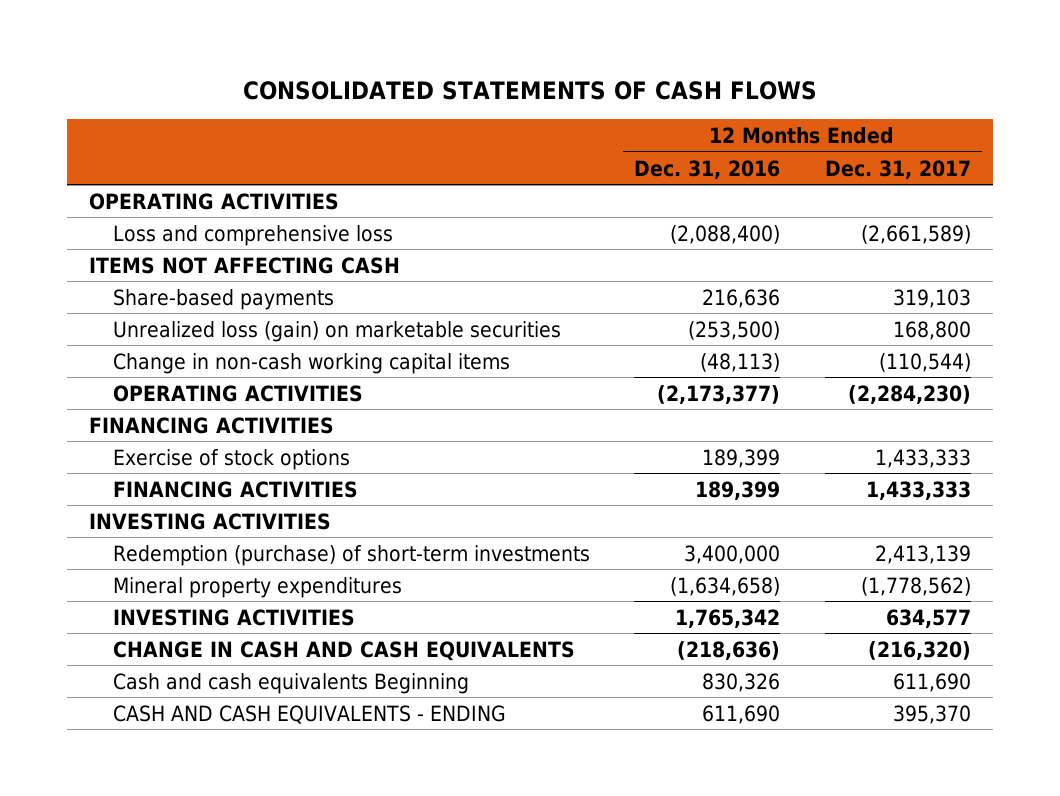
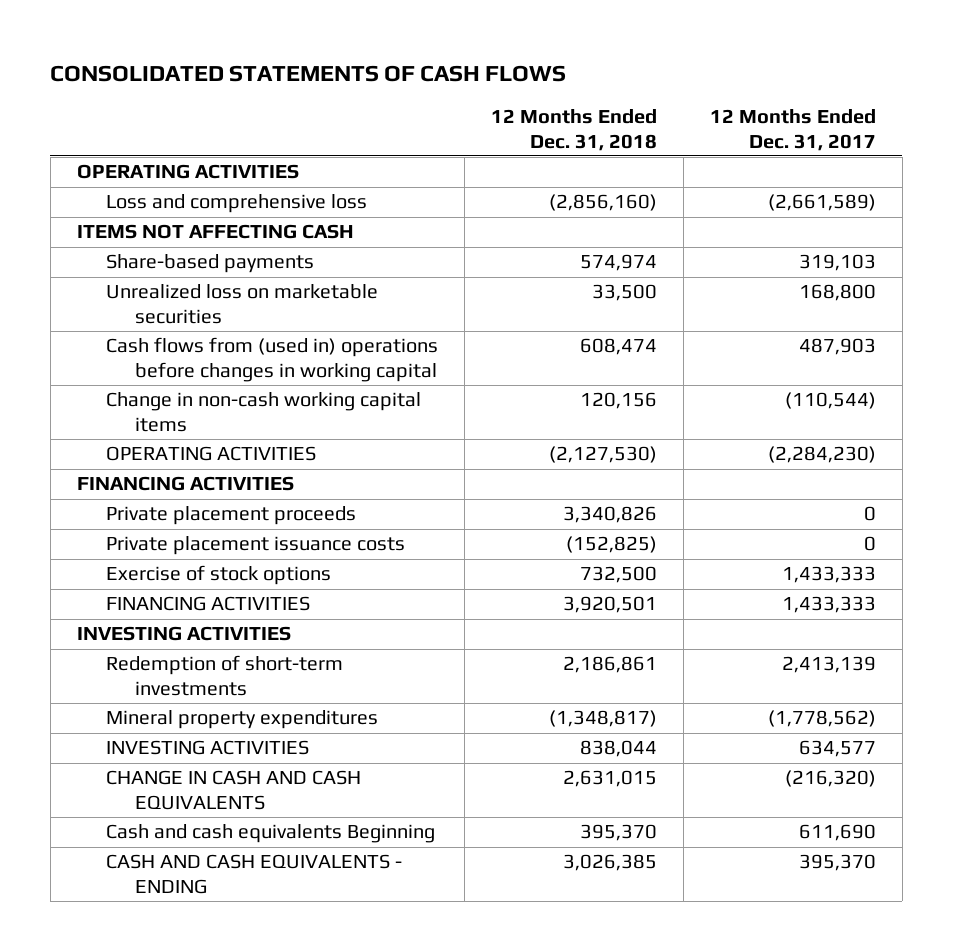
[634,159,781,179] Dec. 31, 2016 -> none
none -> [490,108,657,151] 12 Months Ended Dec. 31, 2018
[112,320,561,342] Unrealized loss (gain) on marketable securities -> [105,284,378,325] Unrealized loss on marketable securities
none -> [105,337,438,383] Cash flows from (used in) operations before changes in working capital
none -> [105,506,356,526] Private placement proceeds
none -> [105,536,405,556] Private placement issuance costs
[112,544,590,566] Redemption (purchase) of short-term investments -> [105,655,343,697] Redemption of short-term investments

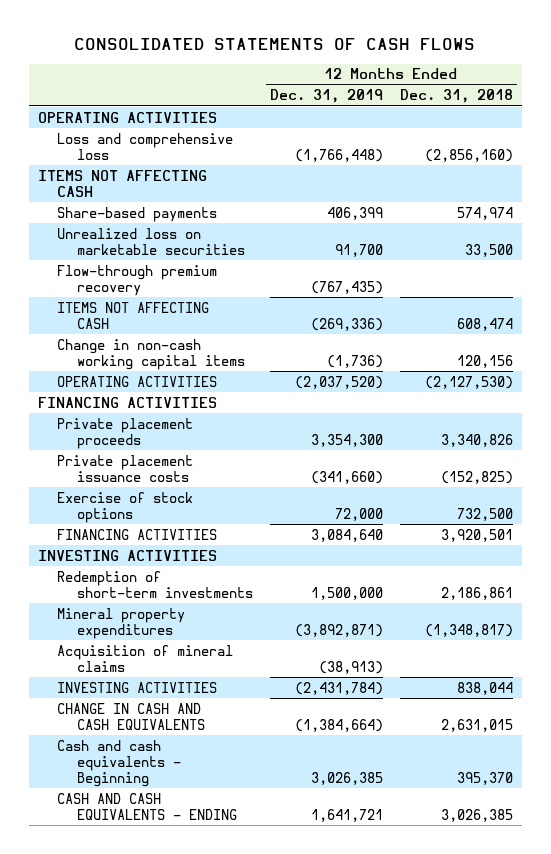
[709,108,876,151] 12 Months Ended Dec. 31, 2017 -> none
none -> [269,89,383,104] Dec. 31, 2019
none -> [57,264,218,296] Flow-through premium recovery
[105,337,438,383] Cash flows from (used in) operations before changes in working capital -> [57,301,210,329] ITEMS NOT AFFECTING CASH
none -> [57,644,234,672] Acquisition of mineral claims
[105,824,435,844] Cash and cash equivalents Beginning -> [57,739,181,787] Cash and cash equivalents - Beginning

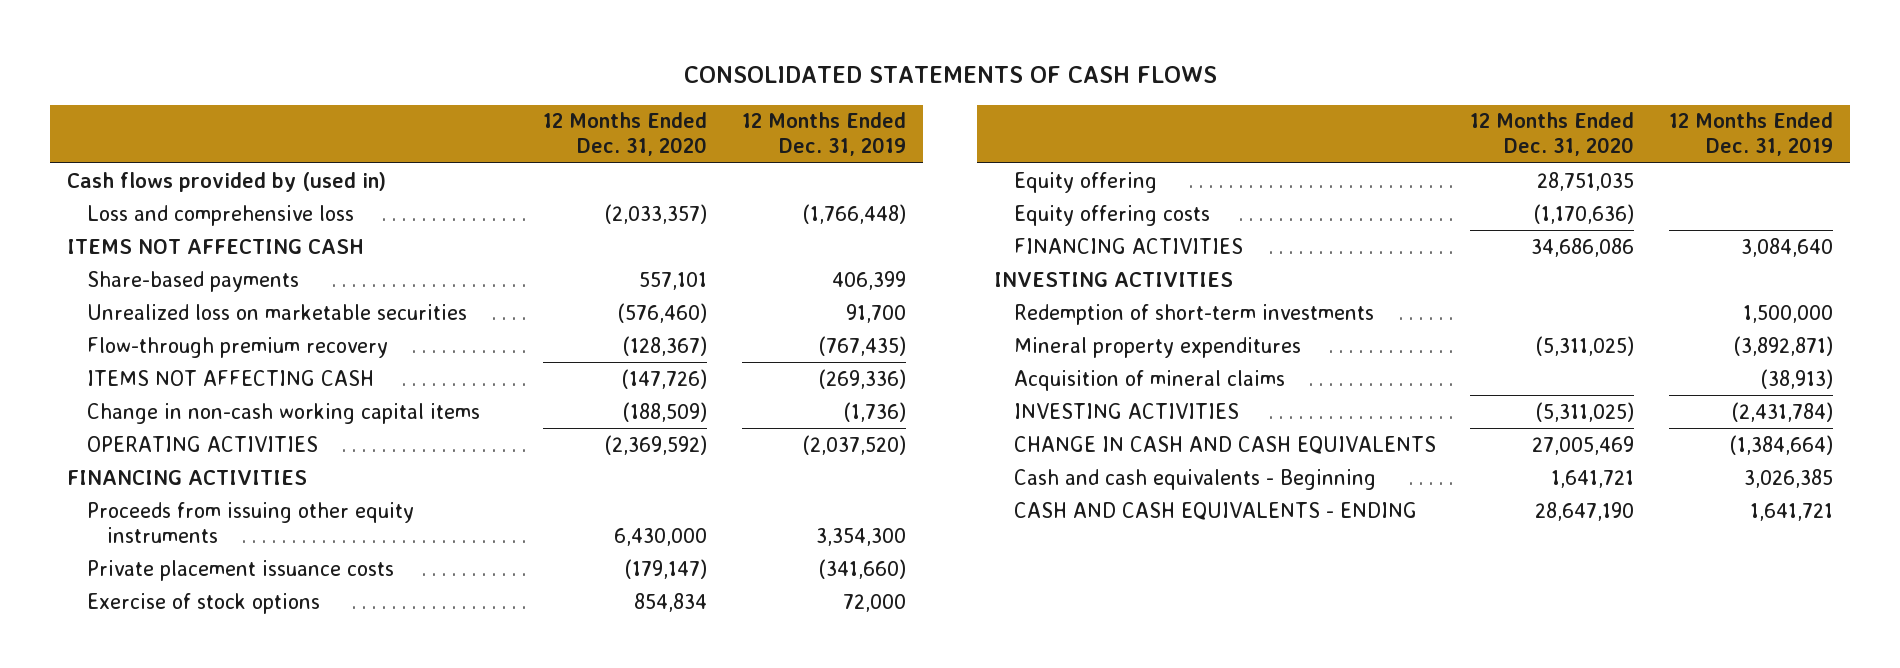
[399,89,513,104] Dec. 31, 2018 -> none
none -> [543,112,708,157] 12 Months Ended Dec. 31, 2020
[37,111,217,123] OPERATING ACTIVITIES -> [66,171,386,192] Cash flows provided by (used in)
[57,417,194,449] Private placement proceeds -> [87,501,415,543] Proceeds from issuing other equity instruments
none -> [1014,171,1158,193] Equity offering
none -> [1014,204,1211,226] Equity offering costs

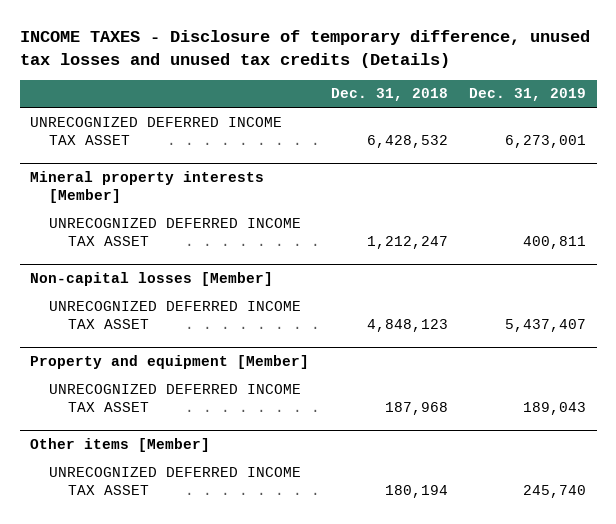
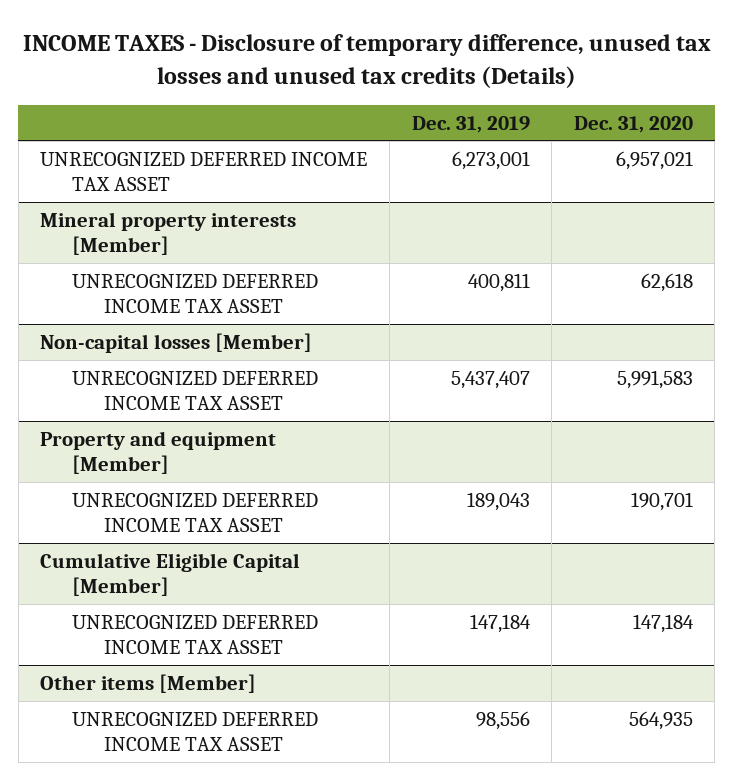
[330,88,448,102] Dec. 31, 2018 -> none
none -> [573,115,693,133] Dec. 31, 2020
none -> [40,552,301,596] Cumulative Eligible Capital [Member]
none -> [72,614,319,654] UNRECOGNIZED DEFERRED INCOME TAX ASSET
[523,485,587,499] 245,740 -> [475,710,530,730] 98,556

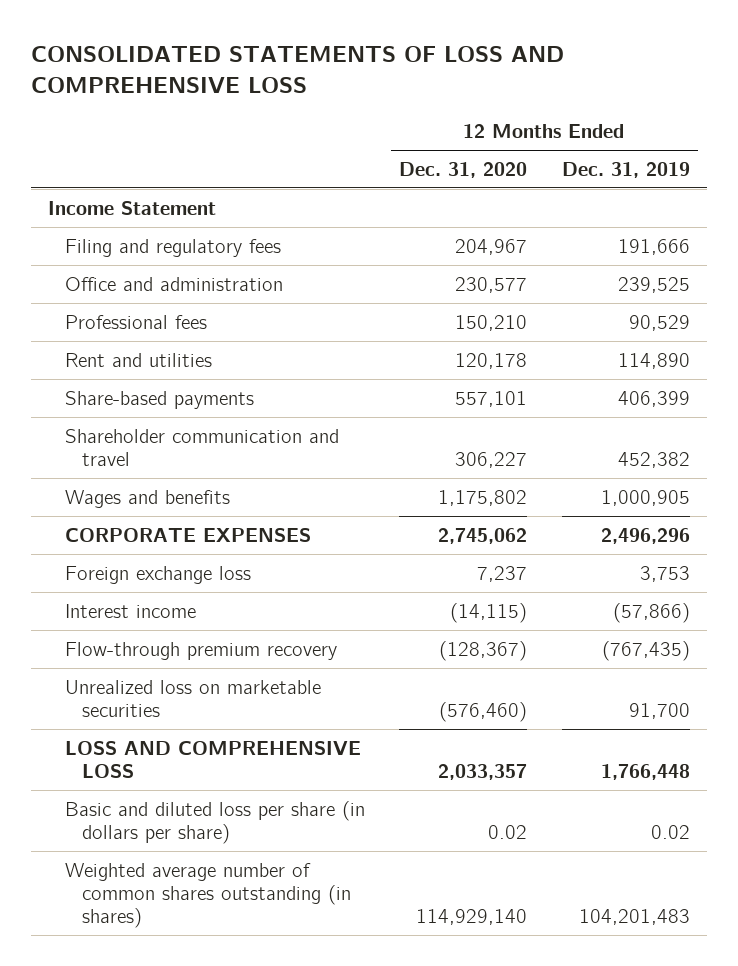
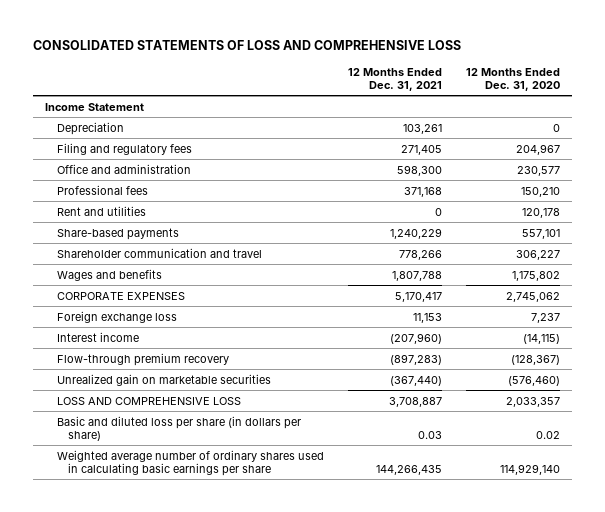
[561,161,690,178] Dec. 31, 2019 -> none
none -> [347,67,442,91] 12 Months Ended Dec. 31, 2021
none -> [56,121,124,135] Depreciation
[65,679,322,717] Unrealized loss on marketable securities -> [56,373,271,386] Unrealized gain on marketable securities
[65,862,352,928] Weighted average number of common shares outstanding (in shares) -> [56,449,324,476] Weighted average number of ordinary shares used in calculating basic earnings per share

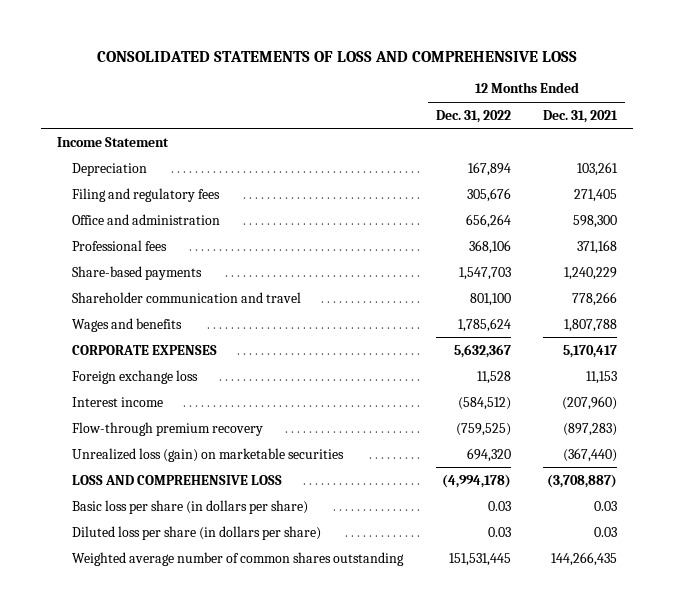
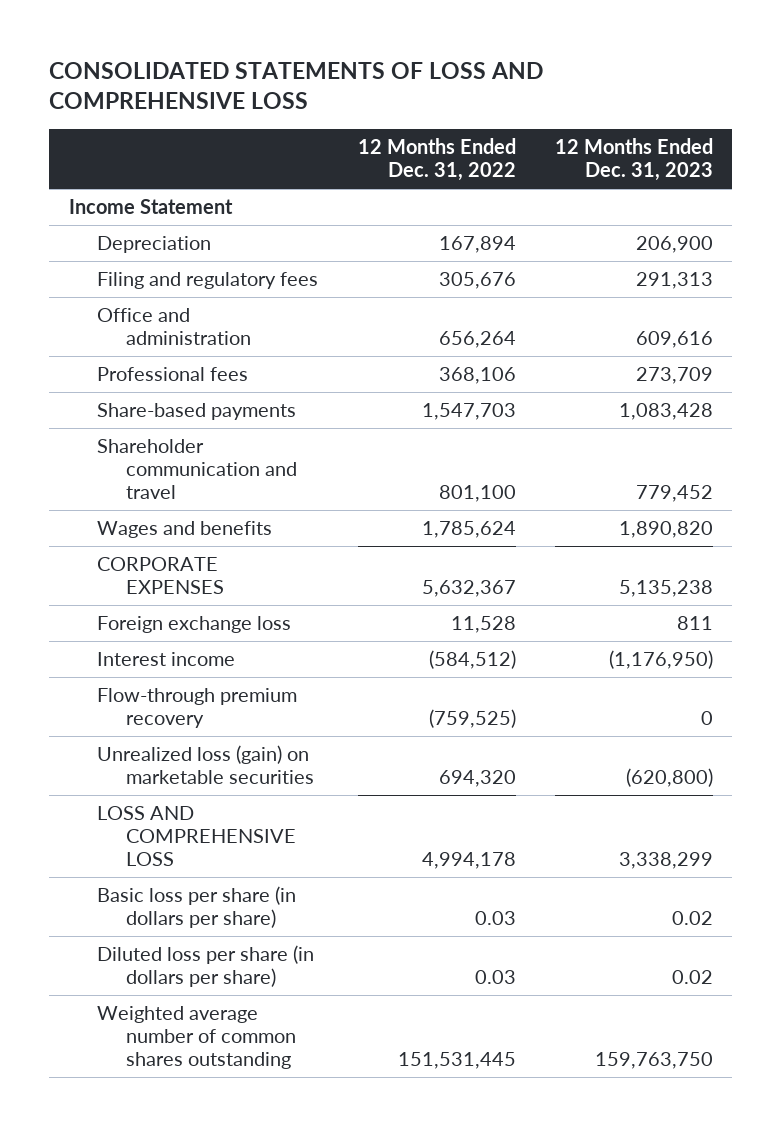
[543,109,619,123] Dec. 31, 2021 -> none
none -> [554,138,713,181] 12 Months Ended Dec. 31, 2023
[441,473,511,488] (4,994,178) -> [421,851,516,869] 4,994,178

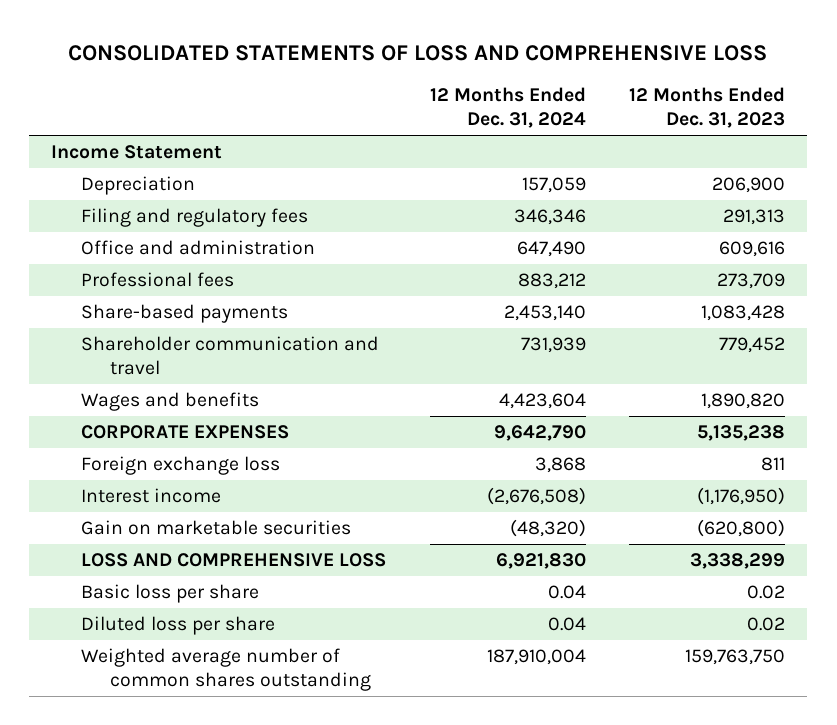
[357,138,516,181] 12 Months Ended Dec. 31, 2022 -> none
none -> [429,87,586,129] 12 Months Ended Dec. 31, 2024
[97,688,298,729] Flow-through premium recovery -> none
[97,745,315,785] Unrealized loss (gain) on marketable securities -> [80,520,351,536] Gain on marketable securities
[97,886,297,929] Basic loss per share (in dollars per share) -> [80,584,259,604] Basic loss per share
[97,945,315,988] Diluted loss per share (in dollars per share) -> [80,616,275,636] Diluted loss per share

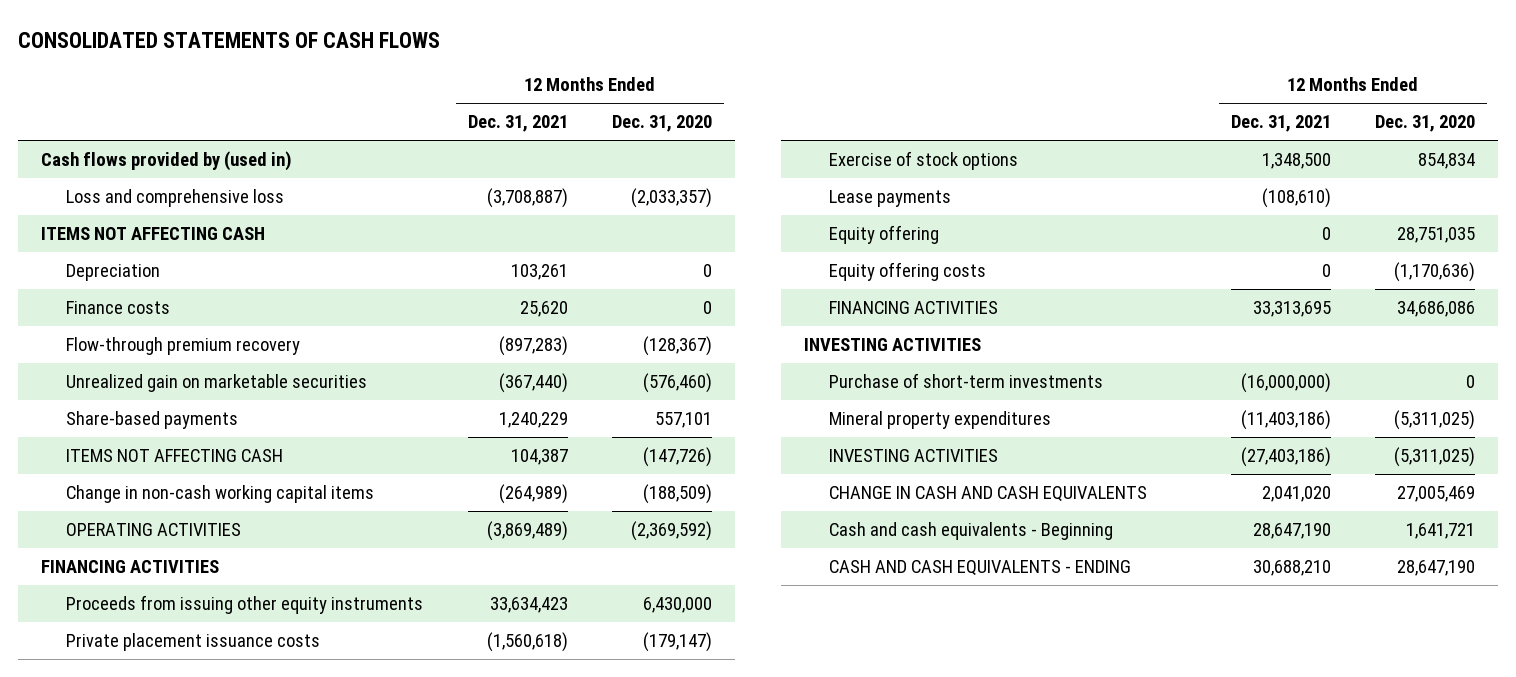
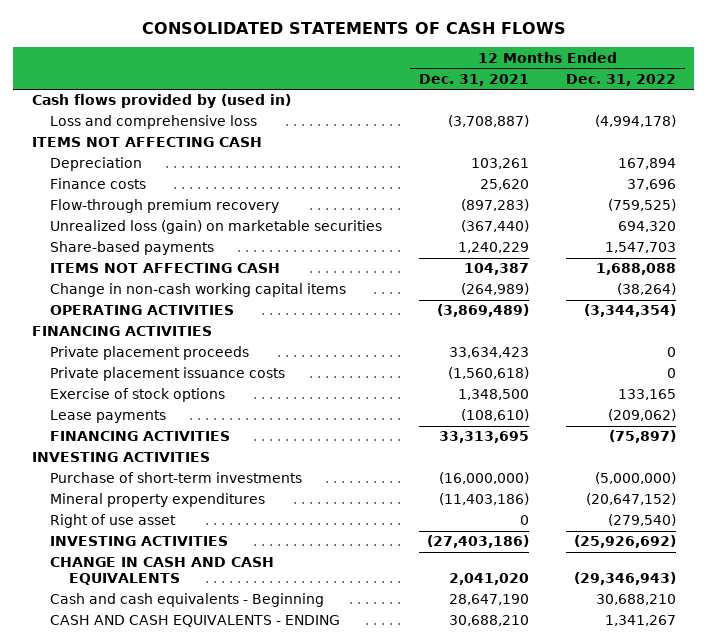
[612,115,713,133] Dec. 31, 2020 -> none
none -> [565,73,676,86] Dec. 31, 2022
[65,374,367,393] Unrealized gain on marketable securities -> [50,220,383,235] Unrealized loss (gain) on marketable securities
[65,595,423,615] Proceeds from issuing other equity instruments -> [50,346,250,361] Private placement proceeds
[828,225,939,245] Equity offering -> none
[828,262,986,282] Equity offering costs -> none
none -> [50,514,177,529] Right of use asset

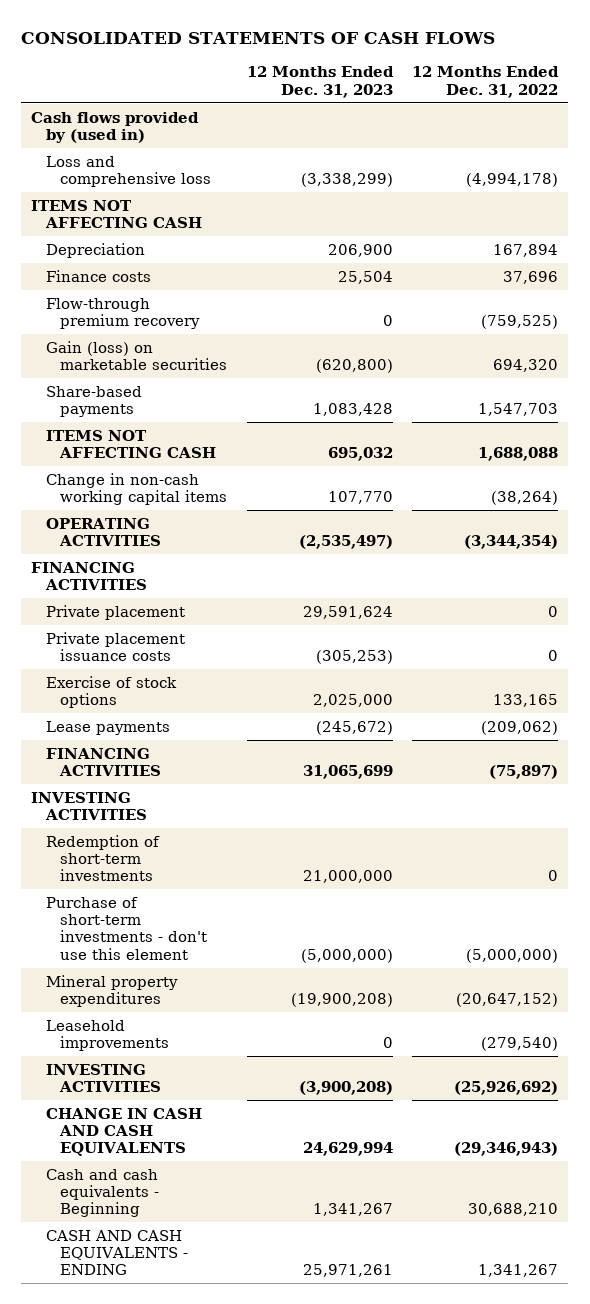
[419,73,530,86] Dec. 31, 2021 -> none
none -> [246,66,394,98] 12 Months Ended Dec. 31, 2023
[50,220,383,235] Unrealized loss (gain) on marketable securities -> [45,340,228,371] Gain (loss) on marketable securities
[50,346,250,361] Private placement proceeds -> [45,604,185,620] Private placement
none -> [45,834,160,882] Redemption of short-term investments
[50,472,303,484] Purchase of short-term investments -> [45,896,208,960] Purchase of short-term investments - don't use this element
[50,514,177,529] Right of use asset -> [45,1019,170,1052] Leasehold improvements

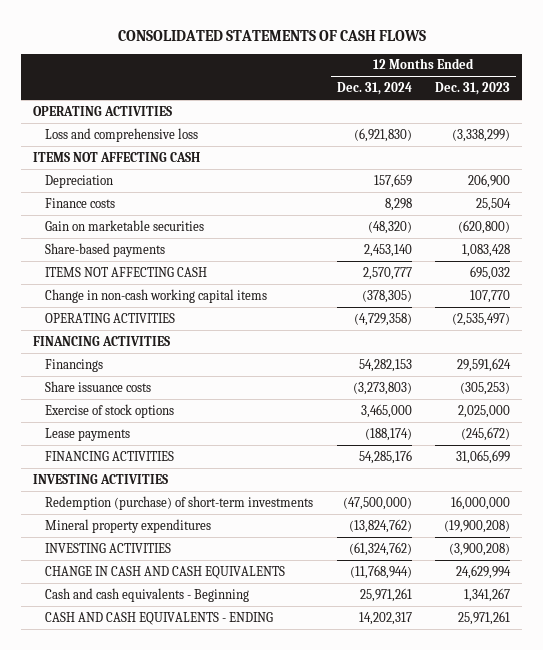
[412,66,560,98] 12 Months Ended Dec. 31, 2022 -> none
none -> [336,81,412,95] Dec. 31, 2024
[31,111,200,144] Cash flows provided by (used in) -> [33,105,173,116] OPERATING ACTIVITIES
[45,297,201,330] Flow-through premium recovery -> none
[45,340,228,371] Gain (loss) on marketable securities -> [45,219,205,231] Gain on marketable securities
[45,604,185,620] Private placement -> [45,358,104,372] Financings
[45,631,185,662] Private placement issuance costs -> [45,380,152,392] Share issuance costs
[45,896,208,960] Purchase of short-term investments - don't use this element -> none
[45,834,160,882] Redemption of short-term investments -> [45,495,314,510] Redemption (purchase) of short-term investments
[302,870,393,884] 21,000,000 -> [451,495,511,510] 16,000,000
[45,1019,170,1052] Leasehold improvements -> none

